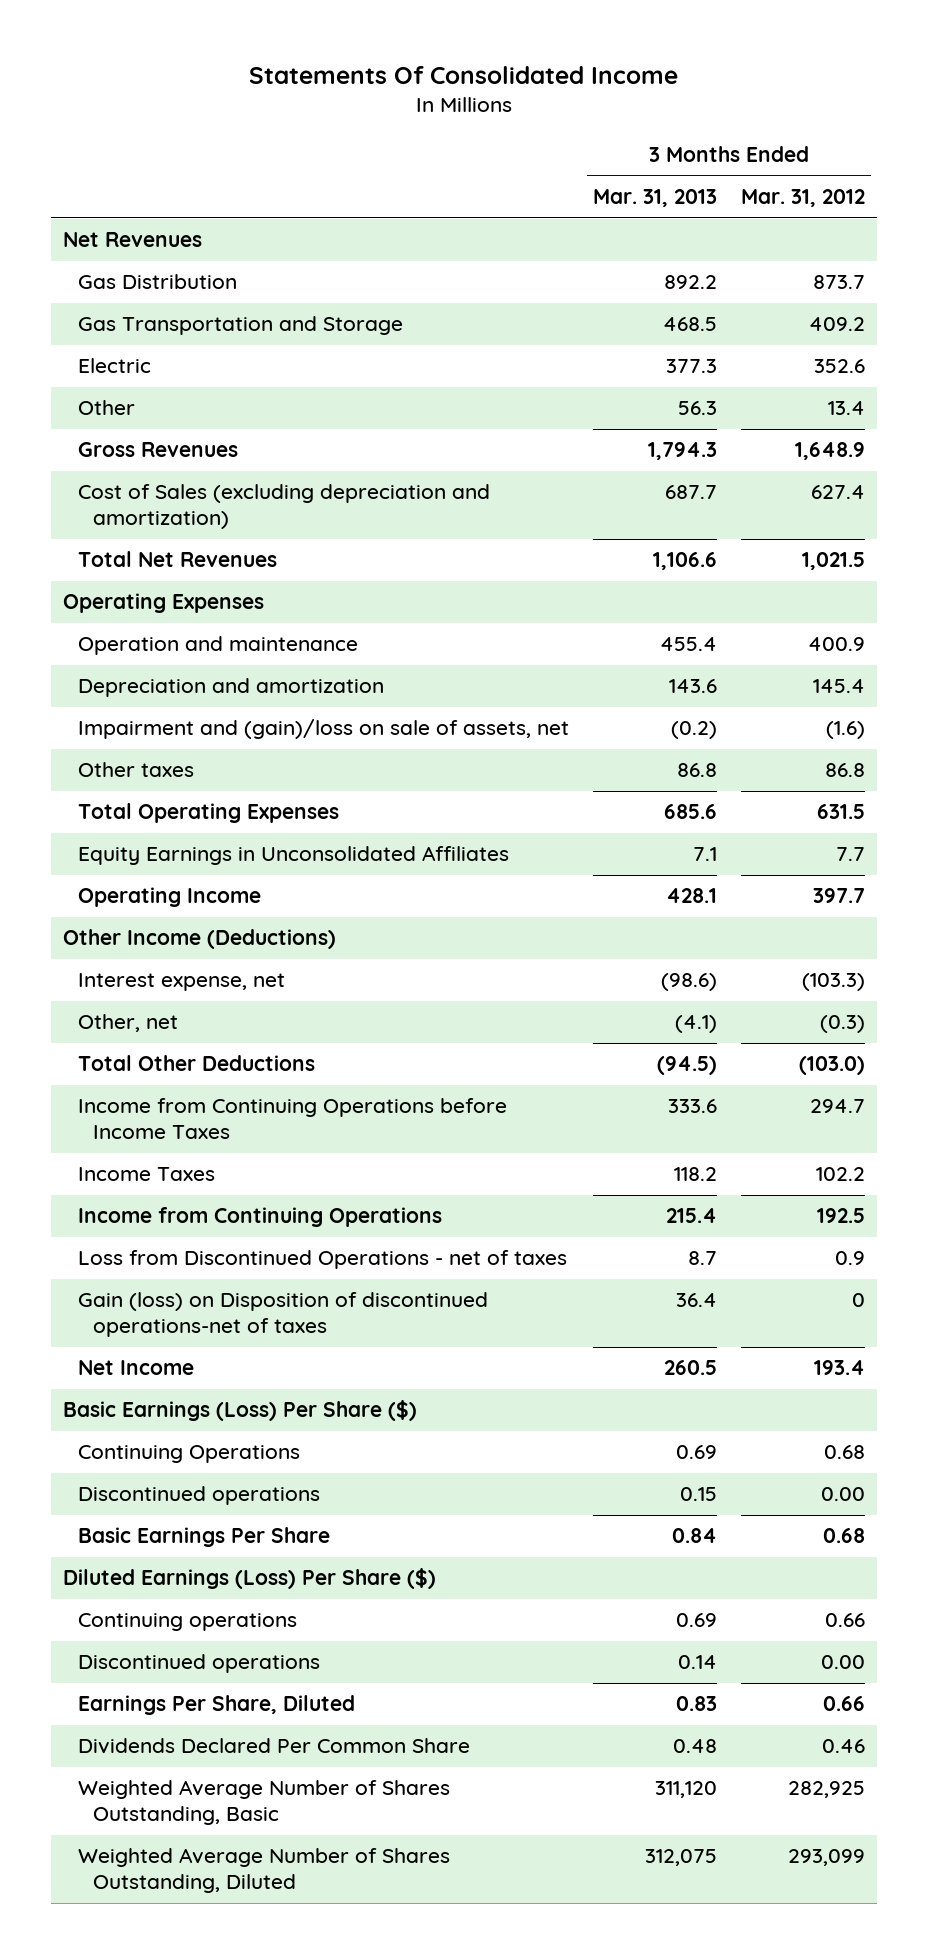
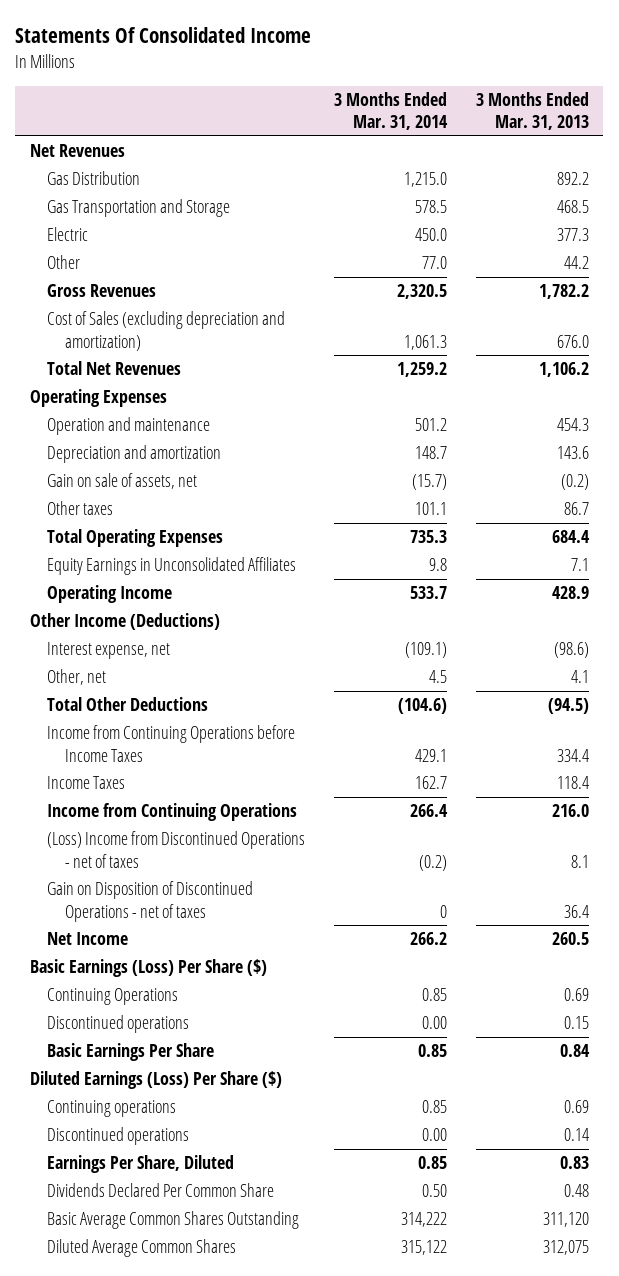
[740,189,865,208] Mar. 31, 2012 -> none
none -> [334,91,449,131] 3 Months Ended Mar. 31, 2014
[678,401,718,416] 56.3 -> [563,256,589,270] 44.2
[648,442,718,461] 1,794.3 -> [538,284,589,300] 1,782.2
[665,485,718,500] 687.7 -> [556,334,589,348] 676.0
[653,552,718,571] 1,106.6 -> [538,362,589,378] 1,106.2
[660,637,718,652] 455.4 -> [556,418,589,432] 454.3
[78,719,570,740] Impairment and (gain)/loss on sale of assets, net -> [47,473,198,490] Gain on sale of assets, net
[677,763,718,778] 86.8 -> [563,502,589,516] 86.7
[664,804,718,820] 685.6 -> [551,530,590,544] 684.4
[666,888,718,904] 428.1 -> [551,586,589,600] 428.9
[675,1015,718,1034] (4.1) -> [570,670,589,684] 4.1
[668,1099,718,1114] 333.6 -> [556,748,589,762] 334.4
[674,1167,718,1182] 118.2 -> [556,776,589,790] 118.4
[666,1208,718,1224] 215.4 -> [551,804,589,818] 216.0
[78,1250,568,1270] Loss from Discontinued Operations - net of taxes -> [47,831,306,868] (Loss) Income from Discontinued Operations - net of taxes
[688,1251,718,1266] 8.7 -> [570,854,589,868] 8.1
[78,1292,489,1338] Gain (loss) on Disposition of discontinued operations-net of taxes -> [47,881,254,922] Gain on Disposition of Discontinued Operations - net of taxes
[78,1780,451,1826] Weighted Average Number of Shares Outstanding, Basic -> [47,1211,300,1230] Basic Average Common Shares Outstanding
[78,1848,451,1894] Weighted Average Number of Shares Outstanding, Diluted -> [47,1239,237,1258] Diluted Average Common Shares

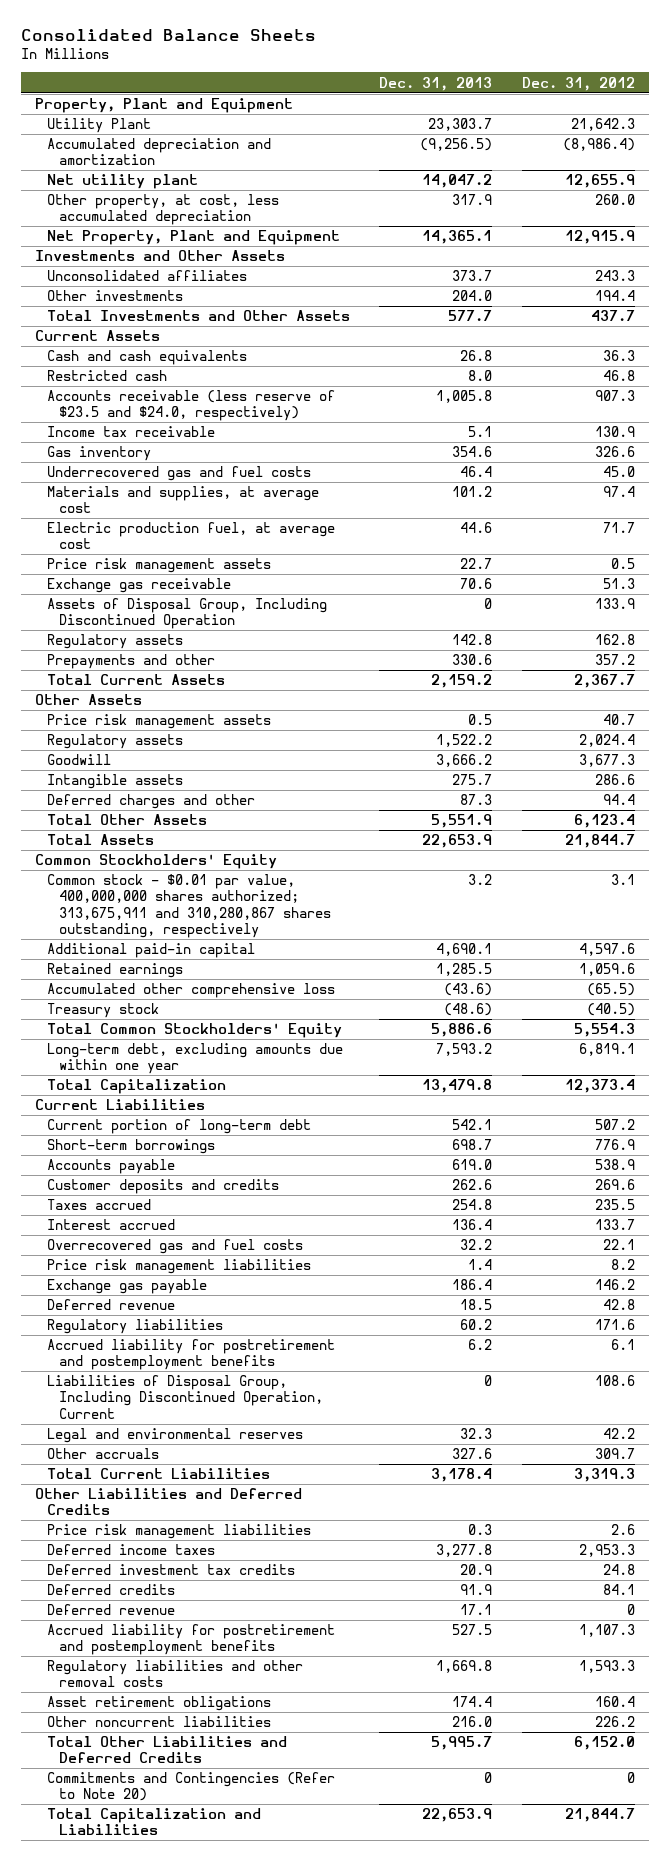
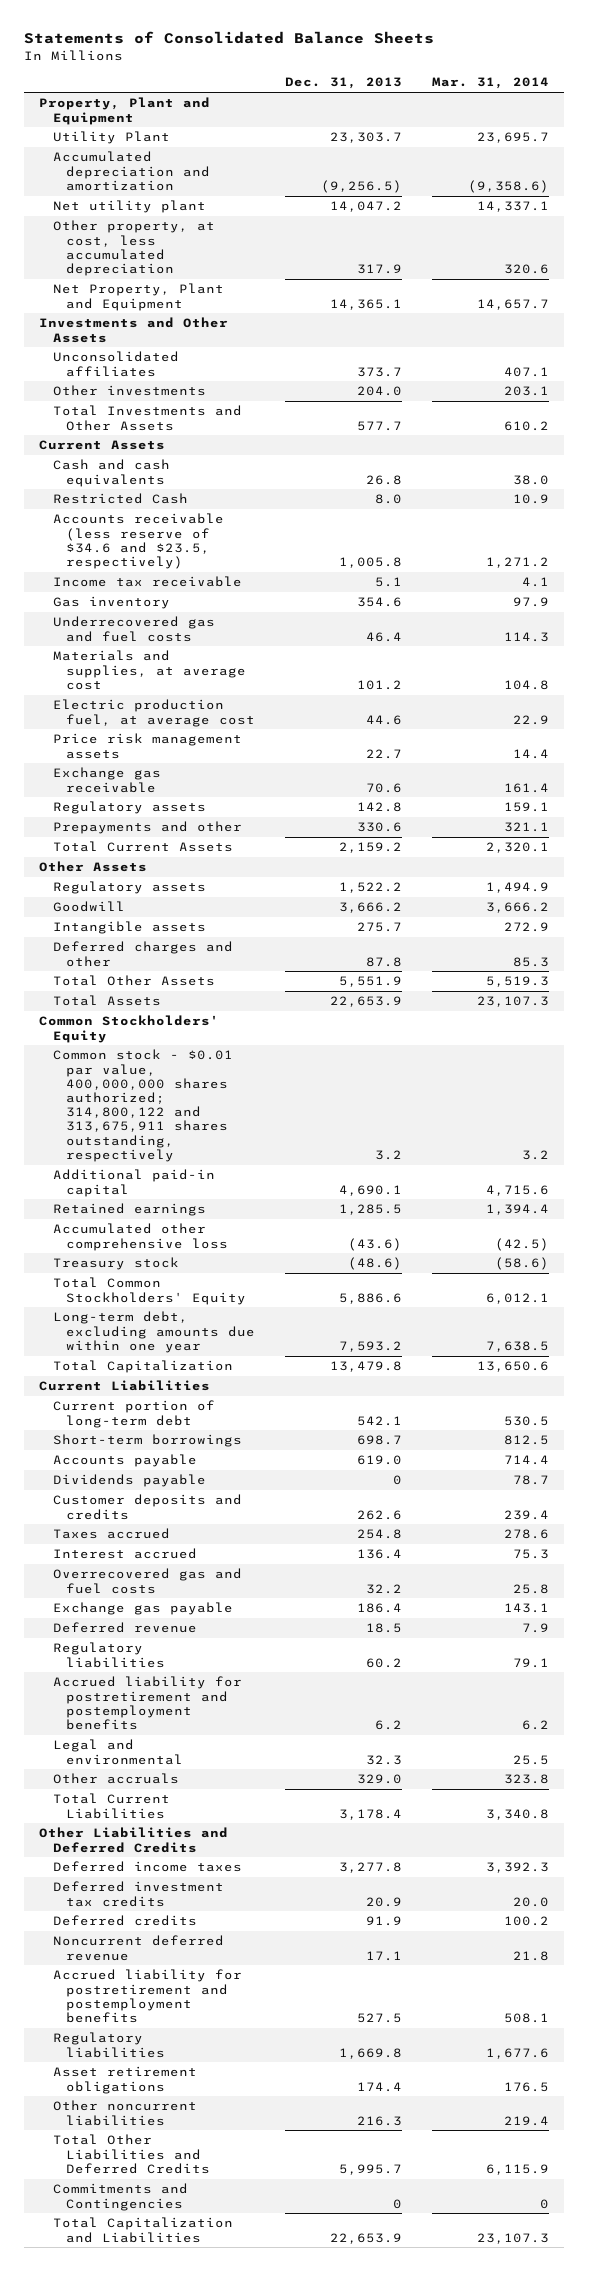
[20,29,316,42] Consolidated Balance Sheets -> [24,31,435,45] Statements of Consolidated Balance Sheets
[521,76,635,91] Dec. 31, 2012 -> none
none -> [432,77,550,90] Mar. 31, 2014
[47,370,168,382] Restricted cash -> [52,493,188,505] Restricted Cash
[47,390,336,422] Accounts receivable (less reserve of $23.5 and $24.0, respectively) -> [52,513,224,569] Accounts receivable (less reserve of $34.6 and $23.5, respectively)
[47,598,328,630] Assets of Disposal Group, Including Discontinued Operation -> none
[47,714,272,730] Price risk management assets -> none
[460,794,493,806] 87.3 -> [366,956,403,967] 87.8
[47,874,332,938] Common stock - $0.01 par value, 400,000,000 shares authorized; 313,675,911 and 310,280,867 shares outstanding, respectively -> [52,1049,233,1162] Common stock - $0.01 par value, 400,000,000 shares authorized; 314,800,122 and 313,675,911 shares outstanding, respectively
none -> [52,1474,206,1488] Dividends payable
[47,1259,312,1275] Price risk management liabilities -> none
[47,1375,324,1419] Liabilities of Disposal Group, Including Discontinued Operation, Current -> none
[47,1428,304,1444] Legal and environmental reserves -> [52,1739,184,1765] Legal and environmental
[452,1448,493,1460] 327.6 -> [357,1774,403,1785] 329.0
[47,1524,312,1540] Price risk management liabilities -> none
[47,1604,176,1616] Deferred revenue -> [52,1935,224,1961] Noncurrent deferred revenue
[47,1660,304,1688] Regulatory liabilities and other removal costs -> [52,2032,166,2058] Regulatory liabilities
[452,1716,493,1728] 216.0 -> [357,2115,403,2126] 216.3
[47,1772,336,1802] Commitments and Contingencies (Refer to Note 20) -> [52,2183,188,2211] Commitments and Contingencies

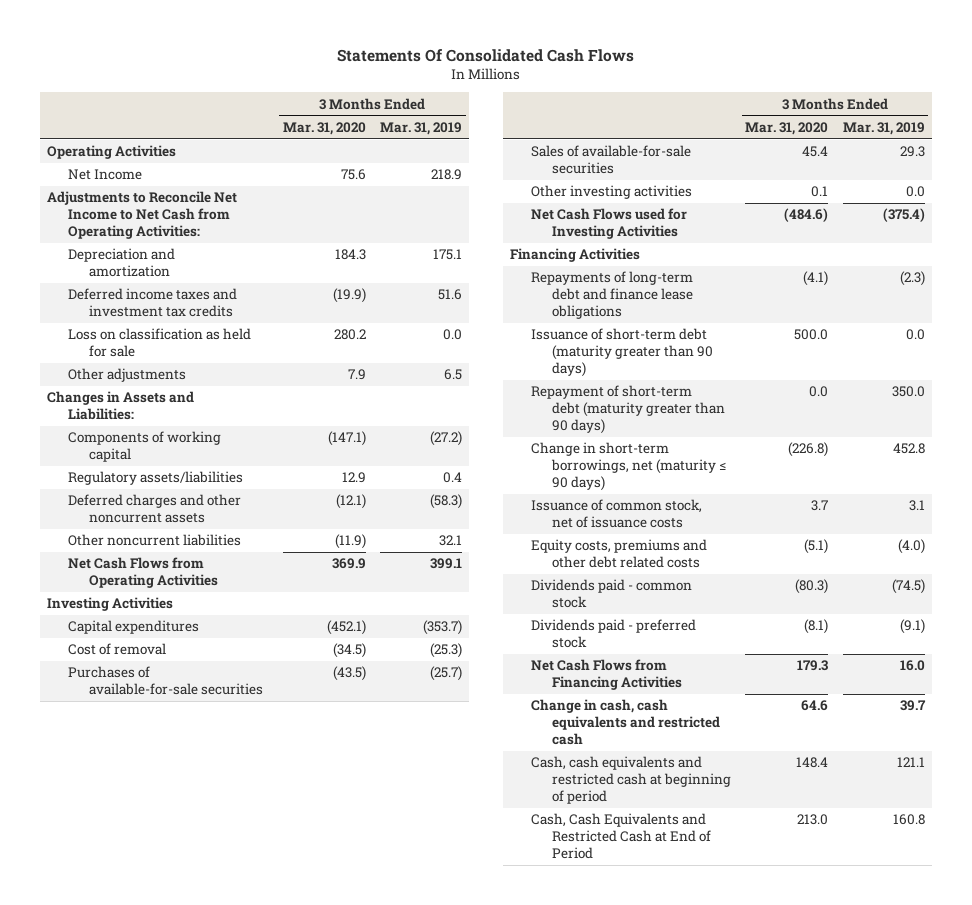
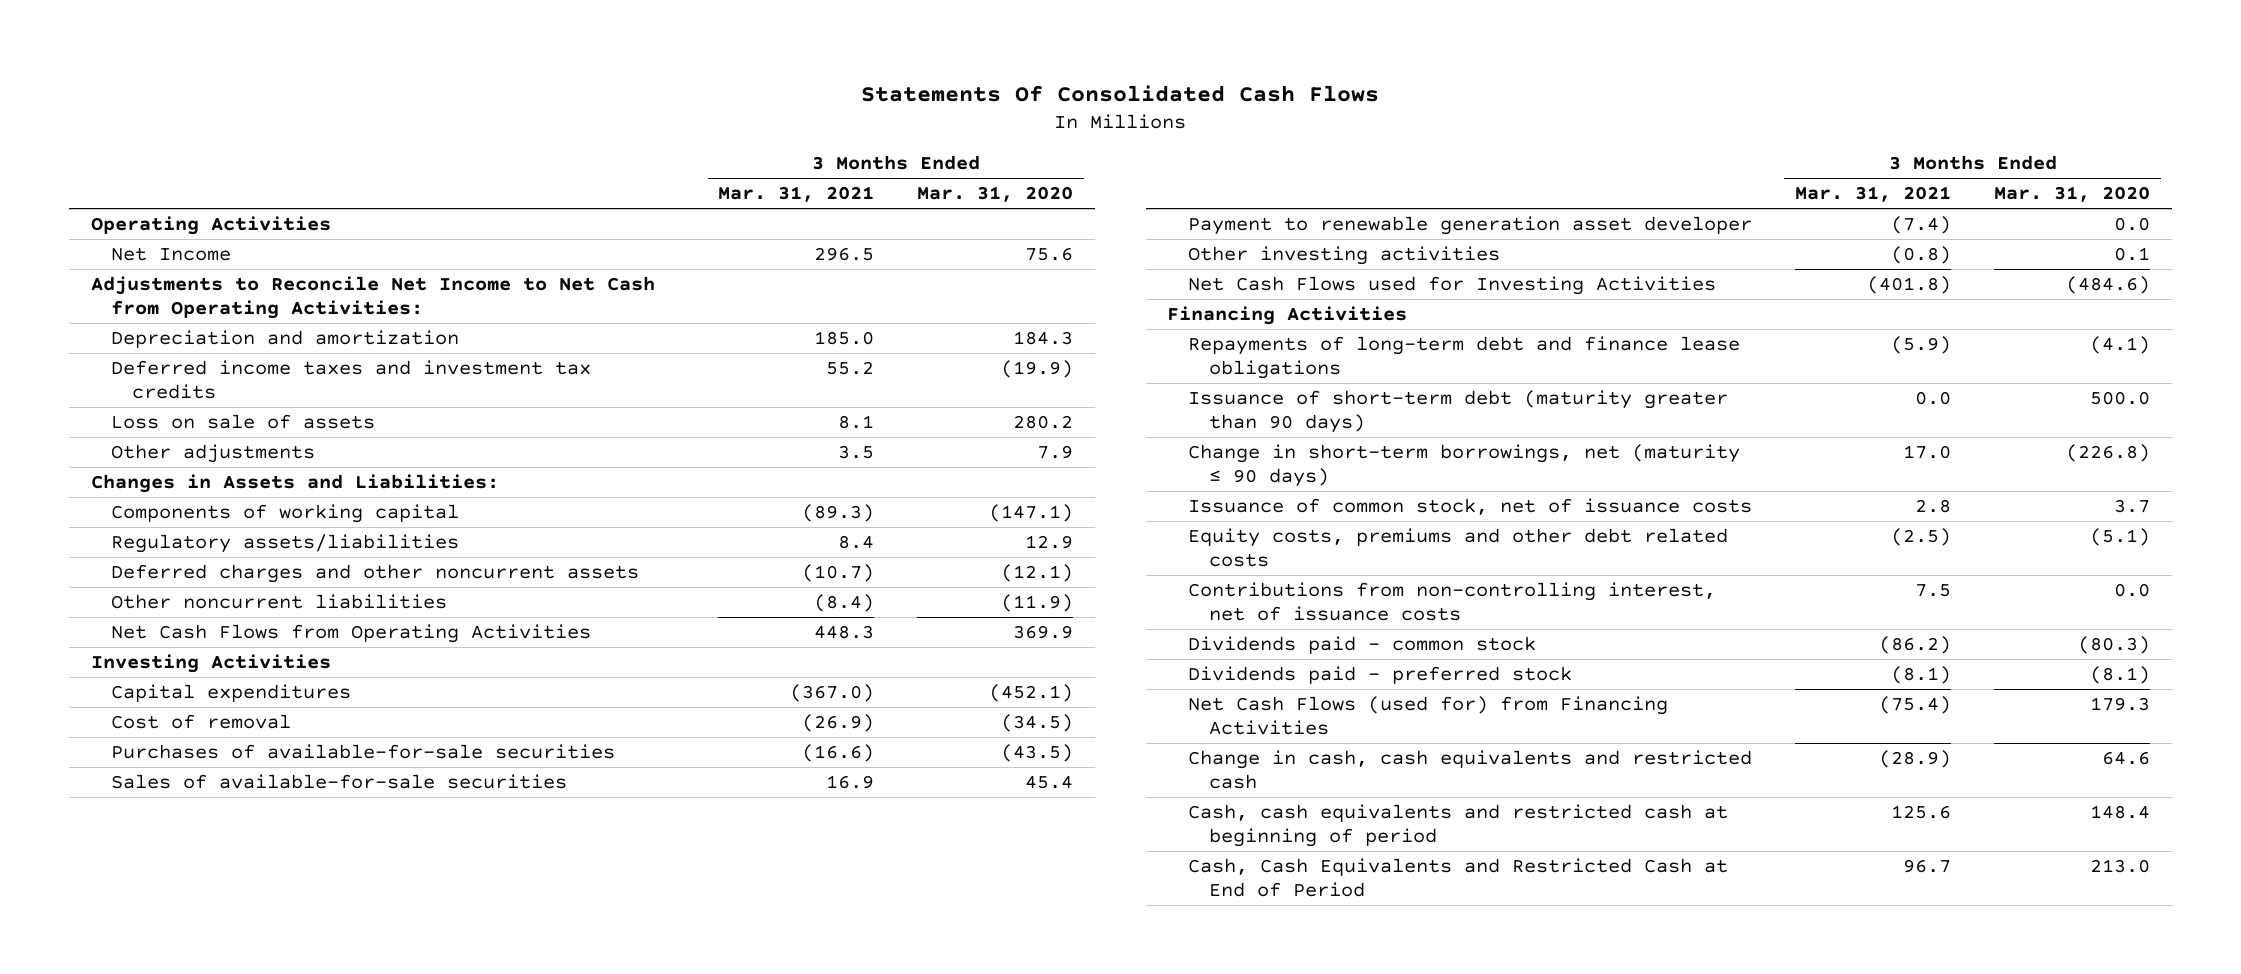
[380,121,463,135] Mar. 31, 2019 -> none
none -> [718,186,875,203] Mar. 31, 2021
[68,328,252,358] Loss on classification as held for sale -> [111,413,376,429] Loss on sale of assets
none -> [1188,215,1753,235] Payment to renewable generation asset developer
[530,385,725,435] Repayment of short-term debt (maturity greater than 90 days) -> none
none -> [1188,581,1717,621] Contributions from non-controlling interest, net of issuance costs
[530,659,682,691] Net Cash Flows from Financing Activities -> [1188,695,1669,735] Net Cash Flows (used for) from Financing Activities

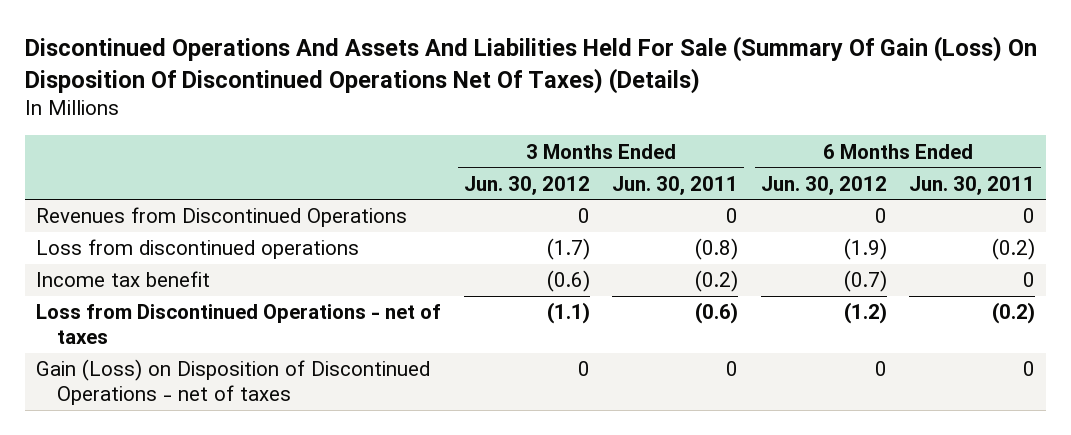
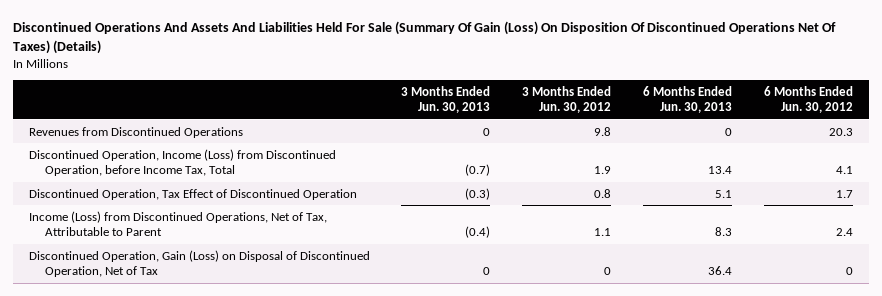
[612,175,739,195] Jun. 30, 2011 -> none
[909,175,1036,195] Jun. 30, 2011 -> none
none -> [401,85,491,114] 3 Months Ended Jun. 30, 2013
none -> [643,85,733,114] 6 Months Ended Jun. 30, 2013
[36,271,211,288] Income tax benefit -> none
[577,208,590,224] 0 -> [594,126,612,136] 9.8
[874,208,887,224] 0 -> [829,127,854,136] 20.3
[36,239,360,260] Loss from discontinued operations -> [28,148,336,177] Discontinued Operation, Income (Loss) from Discontinued Operation, before Income Tax, Total
[546,238,590,261] (1.7) -> [594,166,612,175] 1.9
[843,238,887,261] (1.9) -> [836,166,854,175] 4.1
none -> [28,188,357,200] Discontinued Operation, Tax Effect of Discontinued Operation
[36,304,442,345] Loss from Discontinued Operations - net of taxes -> [28,210,327,237] Income (Loss) from Discontinued Operations, Net of Tax, Attributable to Parent
[546,302,590,325] (1.1) -> [594,228,612,237] 1.1
[843,302,887,325] (1.2) -> [836,228,854,237] 2.4
[36,359,431,406] Gain (Loss) on Disposition of Discontinued Operations - net of taxes -> [28,249,370,278] Discontinued Operation, Gain (Loss) on Disposal of Discontinued Operation, Net of Tax

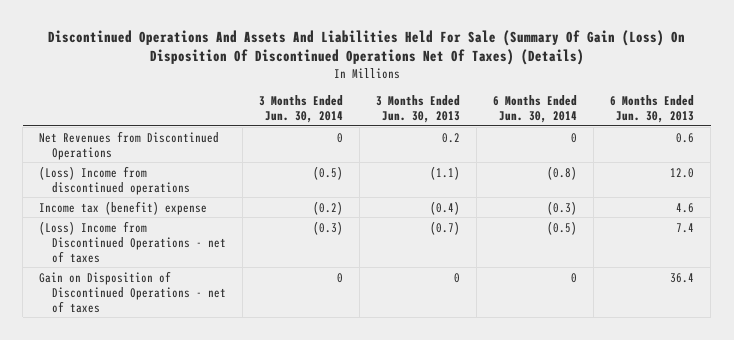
[522,85,612,114] 3 Months Ended Jun. 30, 2012 -> none
[764,85,854,114] 6 Months Ended Jun. 30, 2012 -> none
none -> [259,95,344,124] 3 Months Ended Jun. 30, 2014
none -> [493,95,578,124] 6 Months Ended Jun. 30, 2014
[28,188,357,200] Discontinued Operation, Tax Effect of Discontinued Operation -> none
[28,126,243,138] Revenues from Discontinued Operations -> [39,130,220,160] Net Revenues from Discontinued Operations
[483,127,491,136] 0 -> [442,132,461,143] 0.2
[725,127,733,136] 0 -> [676,132,695,143] 0.6
[28,148,336,177] Discontinued Operation, Income (Loss) from Discontinued Operation, before Income Tax, Total -> [39,165,191,195] (Loss) Income from discontinued operations
[465,164,491,177] (0.7) -> [430,165,461,180] (1.1)
[708,166,733,175] 13.4 -> [670,167,695,178] 12.0
none -> [39,200,208,215] Income tax (benefit) expense
[28,210,327,237] Income (Loss) from Discontinued Operations, Net of Tax, Attributable to Parent -> [39,220,227,263] (Loss) Income from Discontinued Operations - net of taxes
[465,226,491,239] (0.4) -> [430,220,461,235] (0.7)
[715,227,733,237] 8.3 -> [676,222,695,233] 7.4
[28,249,370,278] Discontinued Operation, Gain (Loss) on Disposal of Discontinued Operation, Net of Tax -> [39,270,227,313] Gain on Disposition of Discontinued Operations - net of taxes

